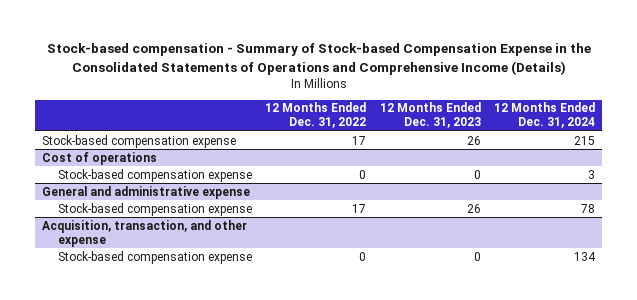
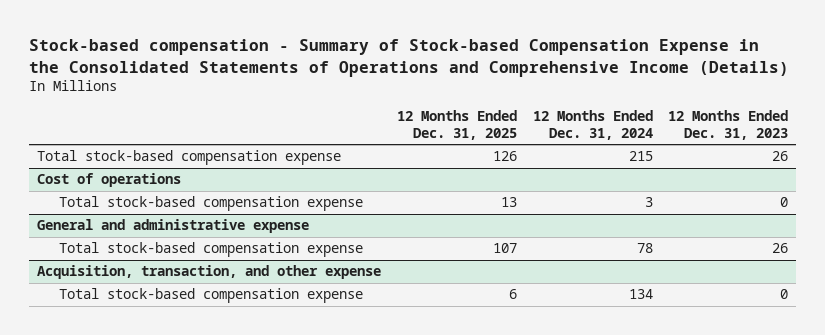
[265,102,367,129] 12 Months Ended Dec. 31, 2022 -> none
none -> [396,110,517,140] 12 Months Ended Dec. 31, 2025
[41,134,236,148] Stock-based compensation expense -> [37,150,342,166] Total stock-based compensation expense
[57,168,252,182] Stock-based compensation expense -> [59,196,364,212] Total stock-based compensation expense
[57,202,252,216] Stock-based compensation expense -> [59,242,364,258] Total stock-based compensation expense
[57,250,252,264] Stock-based compensation expense -> [59,288,364,304] Total stock-based compensation expense

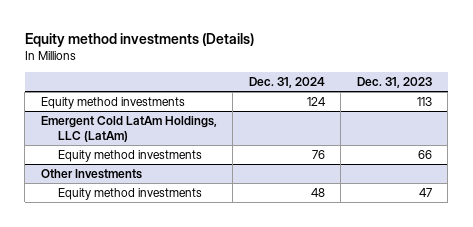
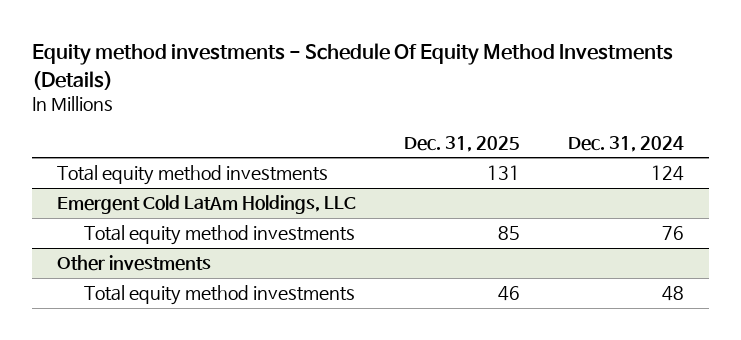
[24,32,254,47] Equity method investments (Details) -> [32,43,674,90] Equity method investments - Schedule Of Equity Method Investments (Details)
[356,77,432,89] Dec. 31, 2023 -> none
none -> [403,135,520,152] Dec. 31, 2025
[40,96,185,109] Equity method investments -> [56,165,328,186] Total equity method investments
[40,115,217,143] Emergent Cold LatAm Holdings, LLC (LatAm) -> [56,195,356,215] Emergent Cold LatAm Holdings, LLC
[57,149,202,162] Equity method investments -> [83,225,355,246] Total equity method investments
[40,168,142,179] Other Investments -> [56,255,211,272] Other investments
[57,187,202,200] Equity method investments -> [83,285,355,306] Total equity method investments

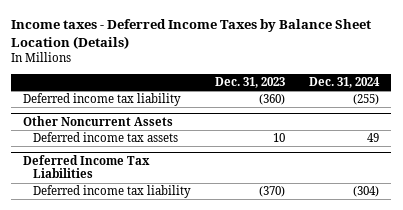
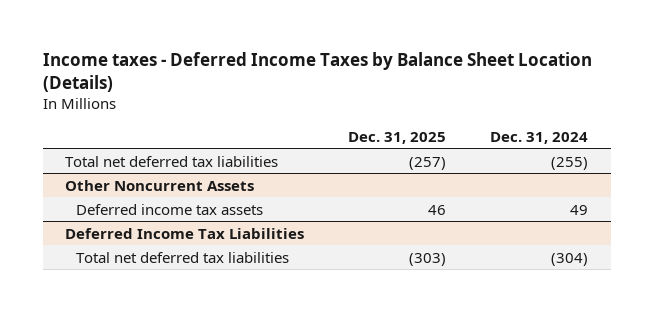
[215,77,286,89] Dec. 31, 2023 -> none
none -> [348,131,447,144] Dec. 31, 2025
[23,93,182,107] Deferred income tax liability -> [64,155,278,167] Total net deferred tax liabilities
[32,185,191,199] Deferred income tax liability -> [75,251,289,263] Total net deferred tax liabilities

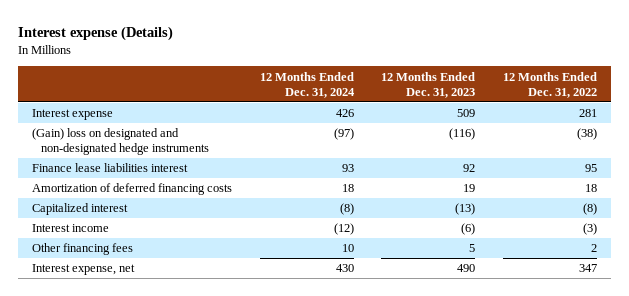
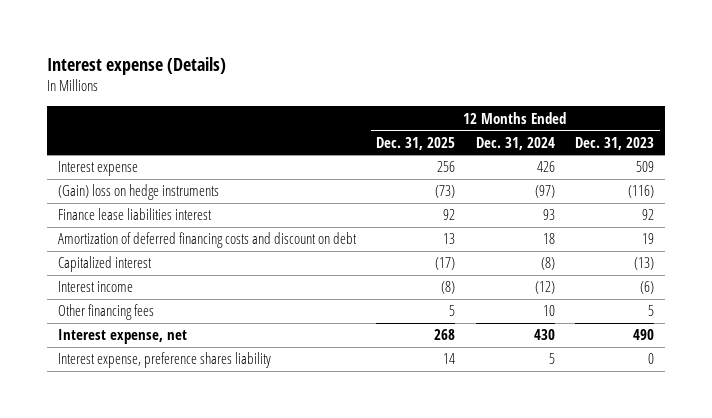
[503,71,598,98] 12 Months Ended Dec. 31, 2022 -> none
none -> [376,136,456,150] Dec. 31, 2025
[31,128,209,156] (Gain) loss on designated and non-designated hedge instruments -> [57,184,219,201] (Gain) loss on hedge instruments
[31,183,232,196] Amortization of deferred financing costs -> [57,232,357,249] Amortization of deferred financing costs and discount on debt
none -> [57,352,271,369] Interest expense, preference shares liability

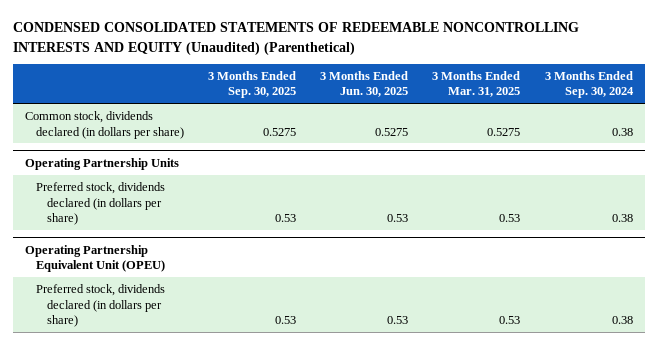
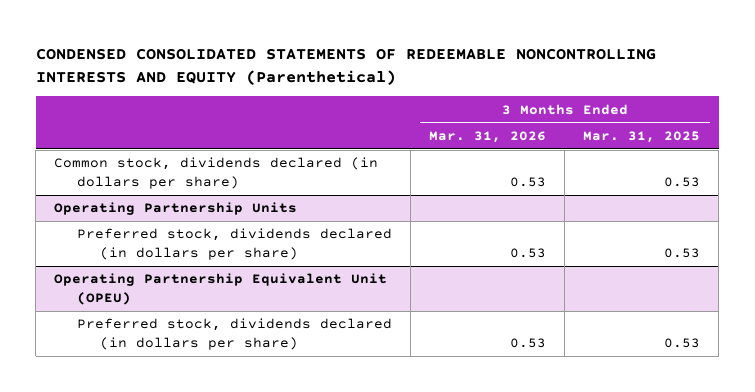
[13,22,580,55] CONDENSED CONSOLIDATED STATEMENTS OF REDEEMABLE NONCONTROLLING INTERESTS AND EQUITY (Unaudited) (Parenthetical) -> [35,47,656,85] CONDENSED CONSOLIDATED STATEMENTS OF REDEEMABLE NONCONTROLLING INTERESTS AND EQUITY (Parenthetical)
[208,70,297,99] 3 Months Ended Sep. 30, 2025 -> none
[320,70,409,98] 3 Months Ended Jun. 30, 2025 -> none
[544,70,634,99] 3 Months Ended Sep. 30, 2024 -> none
none -> [429,131,547,144] Mar. 31, 2026
[487,127,521,136] 0.5275 -> [664,177,701,188] 0.53

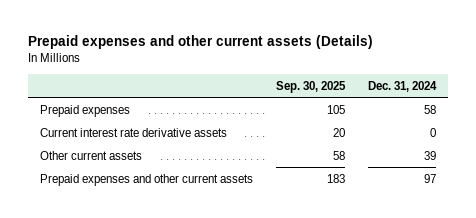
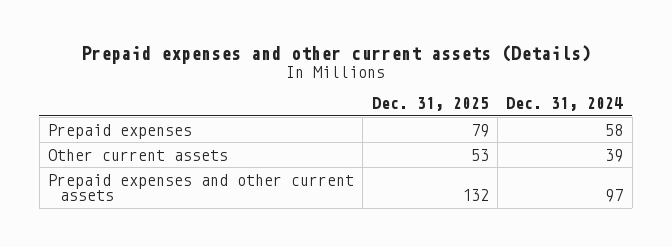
[276,80,347,93] Sep. 30, 2025 -> none
none -> [371,97,489,112] Dec. 31, 2025
[39,127,227,137] Current interest rate derivative assets -> none

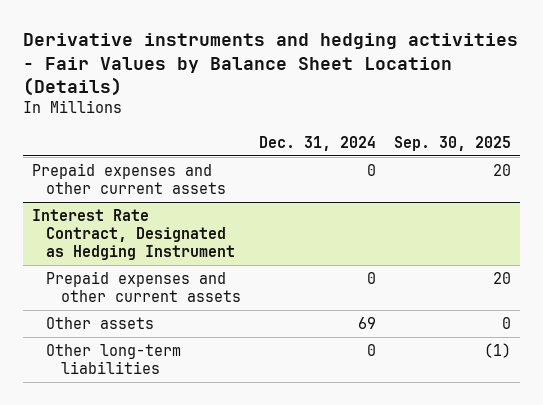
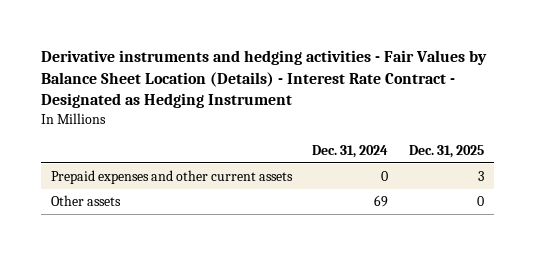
[22,33,518,97] Derivative instruments and hedging activities - Fair Values by Balance Sheet Location (Details) -> [40,50,487,109] Derivative instruments and hedging activities - Fair Values by Balance Sheet Location (Details) - Interest Rate Contract - Designated as Hedging Instrument
[394,135,512,151] Sep. 30, 2025 -> none
none -> [408,144,484,158] Dec. 31, 2025
[31,209,236,260] Interest Rate Contract, Designated as Hedging Instrument -> none
[46,271,241,302] Prepaid expenses and other current assets -> none
[46,344,182,374] Other long-term liabilities -> none

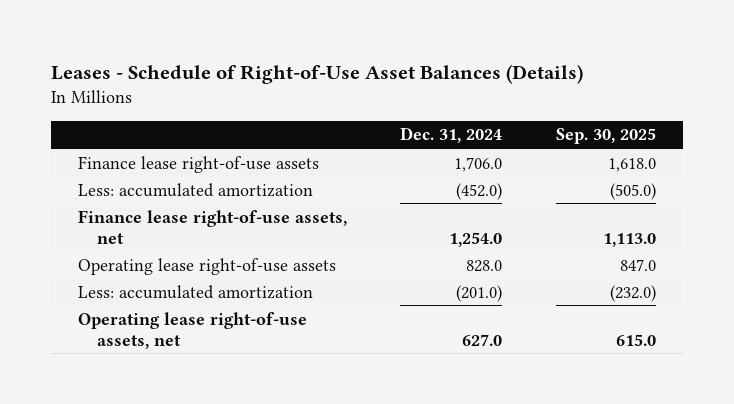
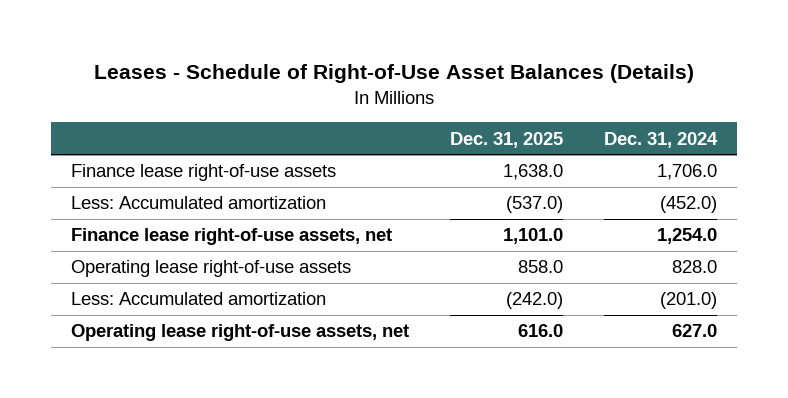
[555,128,656,145] Sep. 30, 2025 -> none
none -> [449,131,563,148] Dec. 31, 2025
[77,182,313,197] Less: accumulated amortization -> [71,196,327,210] Less: Accumulated amortization
[77,284,313,299] Less: accumulated amortization -> [71,292,327,306] Less: Accumulated amortization

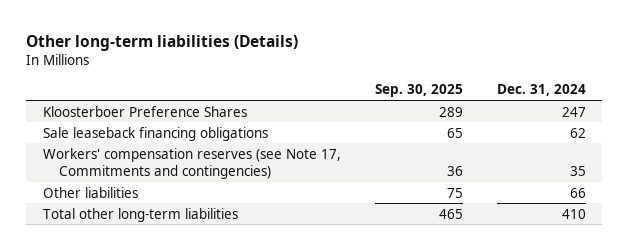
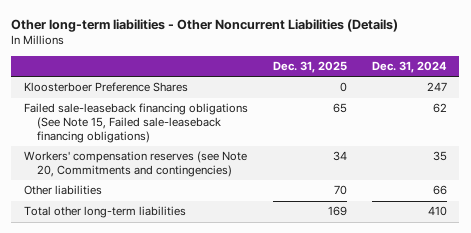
[26,35,299,52] Other long-term liabilities (Details) -> [11,18,399,32] Other long-term liabilities - Other Noncurrent Liabilities (Details)
[374,84,463,98] Sep. 30, 2025 -> none
none -> [272,60,347,73] Dec. 31, 2025
[43,126,269,141] Sale leaseback financing obligations -> [23,103,248,143] Failed sale-leaseback financing obligations (See Note 15, Failed sale-leaseback financing obligations)
[43,147,342,179] Workers' compensation reserves (see Note 17, Commitments and contingencies) -> [23,151,247,178] Workers' compensation reserves (see Note 20, Commitments and contingencies)

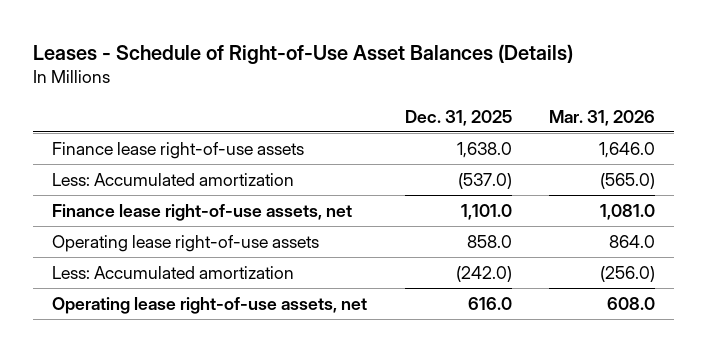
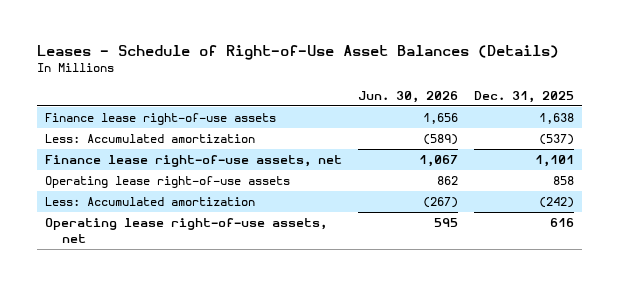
[549,109,656,126] Mar. 31, 2026 -> none
none -> [357,90,458,103] Jun. 30, 2026
[456,141,512,158] 1,638.0 -> [538,113,574,125] 1,638
[457,172,512,189] (537.0) -> [538,134,574,146] (537)
[460,203,512,220] 1,101.0 -> [534,155,574,168] 1,101
[466,234,512,248] 858.0 -> [552,176,574,186] 858
[455,265,512,282] (242.0) -> [538,197,574,209] (242)
[467,296,512,310] 616.0 -> [549,218,574,228] 616

